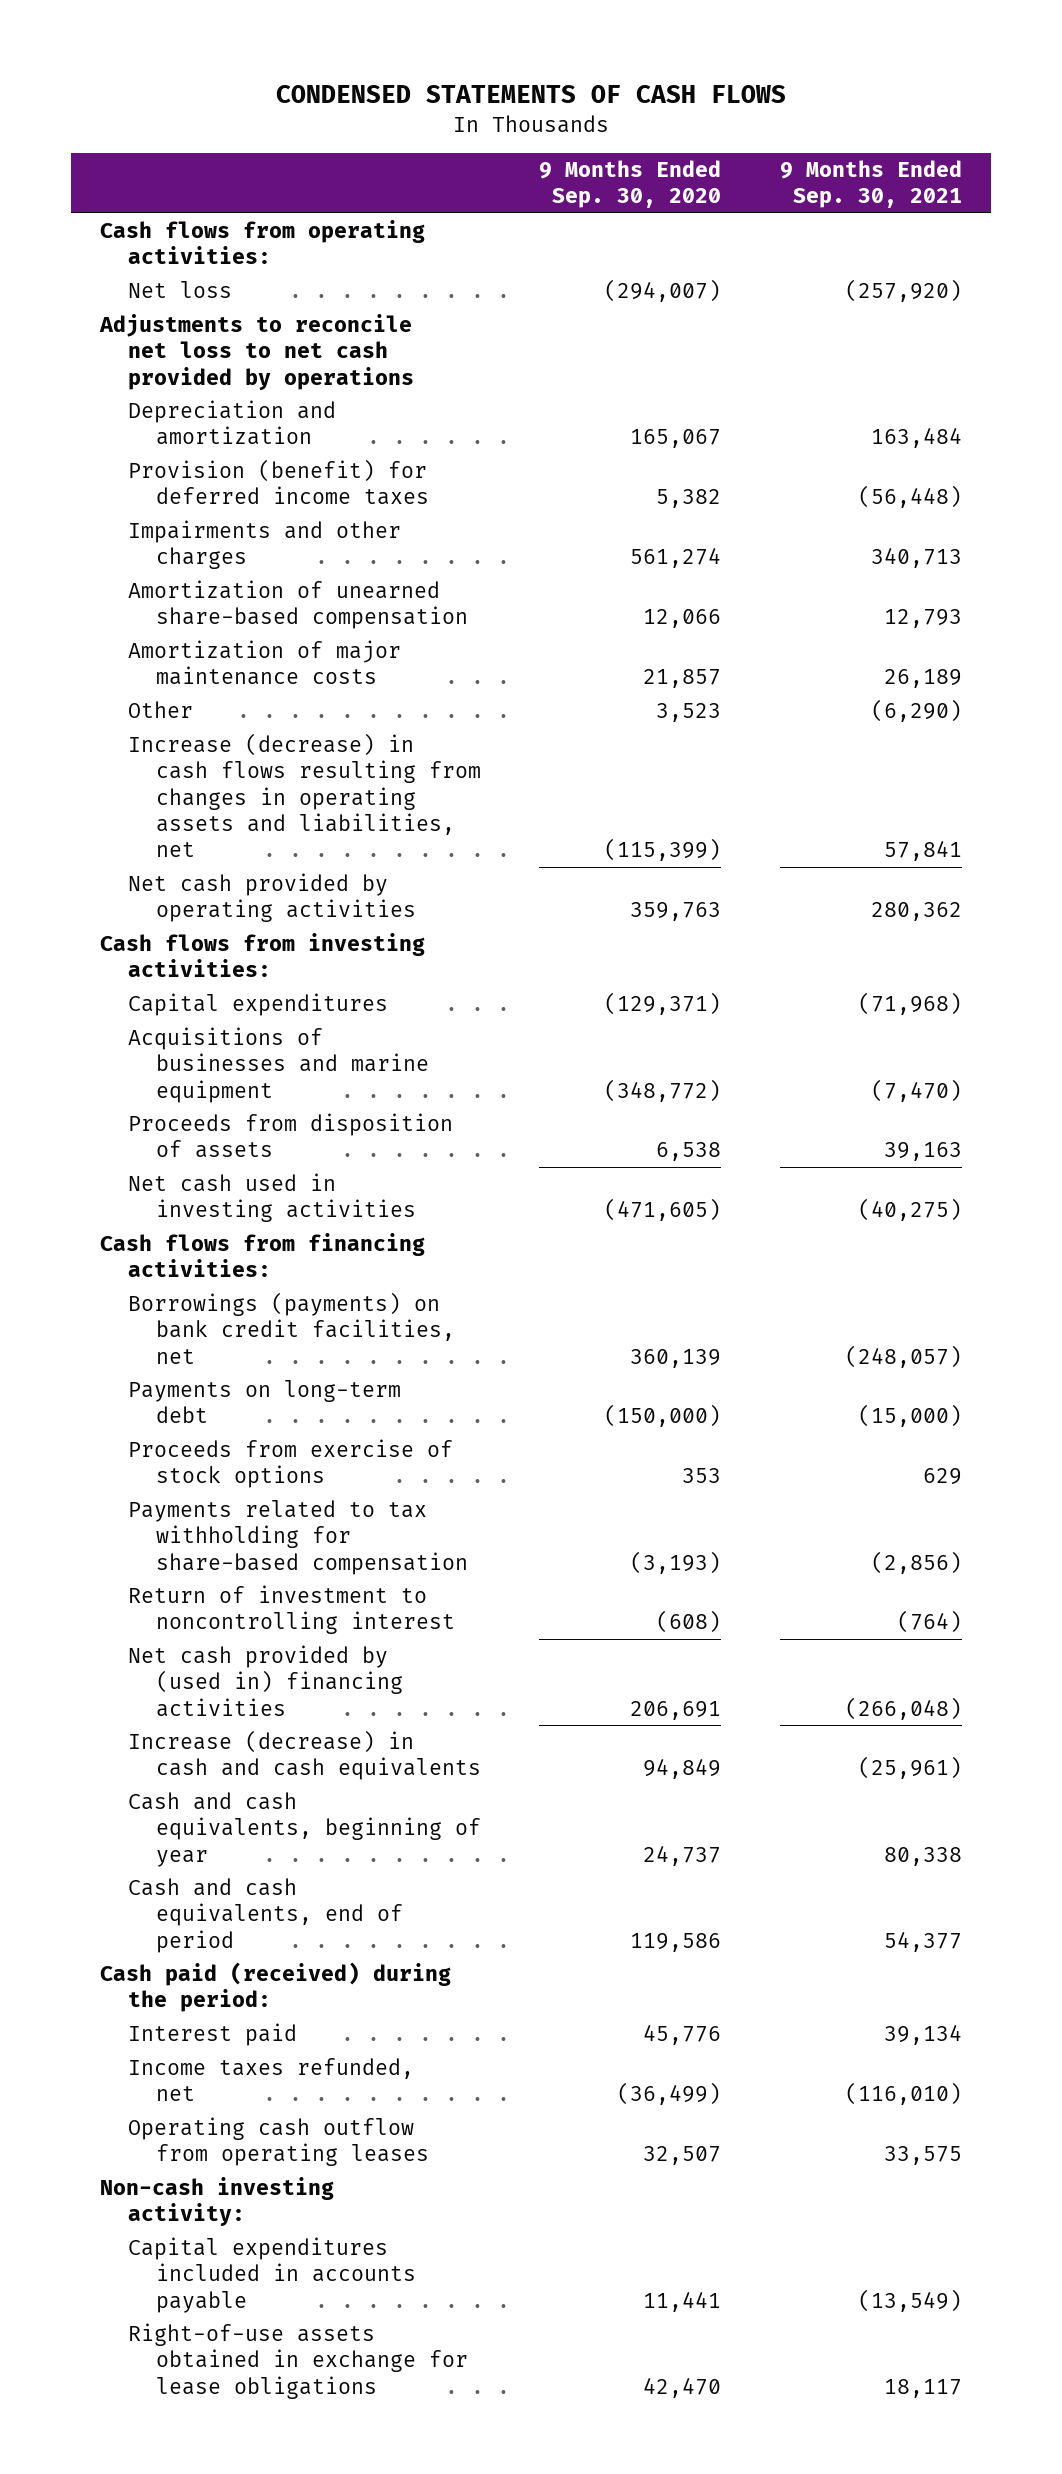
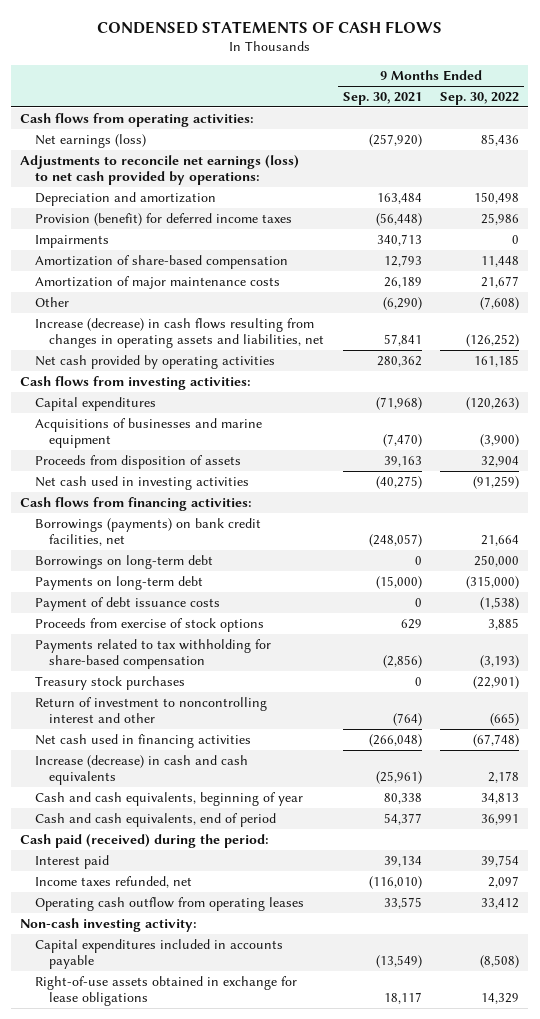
[539,160,722,209] 9 Months Ended Sep. 30, 2020 -> none
none -> [440,92,520,106] Sep. 30, 2022
[128,281,233,299] Net loss -> [34,133,146,148] Net earnings (loss)
[98,314,415,390] Adjustments to reconcile net loss to net cash provided by operations -> [20,154,300,186] Adjustments to reconcile net earnings (loss) to net cash provided by operations:
[128,520,402,570] Impairments and other charges -> [34,234,109,248] Impairments
[128,580,469,630] Amortization of unearned share-based compensation -> [34,254,288,269] Amortization of share-based compensation
none -> [34,554,213,569] Borrowings on long-term debt
none -> [34,596,220,611] Payment of debt issuance costs
none -> [34,675,185,690] Treasury stock purchases
[128,1585,456,1635] Return of investment to noncontrolling interest -> [34,696,267,724] Return of investment to noncontrolling interest and other
[128,1645,404,1717] Net cash provided by (used in) financing activities -> [34,733,251,748] Net cash used in financing activities

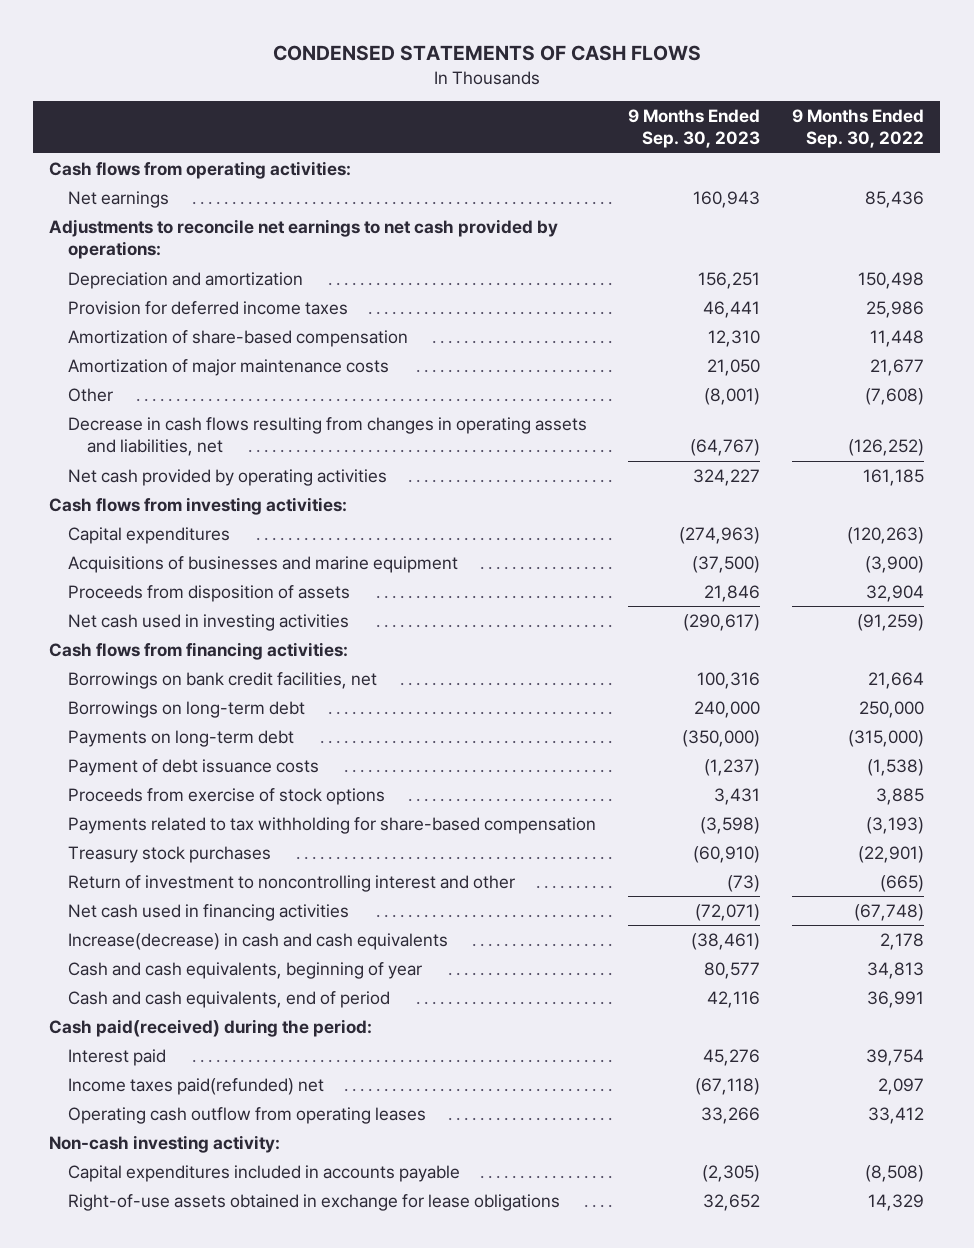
[342,92,422,106] Sep. 30, 2021 -> none
none -> [628,108,761,149] 9 Months Ended Sep. 30, 2023
[34,133,146,148] Net earnings (loss) -> [68,190,170,208] Net earnings
[20,154,300,186] Adjustments to reconcile net earnings (loss) to net cash provided by operations: -> [49,218,559,260] Adjustments to reconcile net earnings to net cash provided by operations:
[34,234,109,248] Impairments -> none
[34,212,292,226] Provision (benefit) for deferred income taxes -> [68,300,349,315] Provision for deferred income taxes
[34,317,325,349] Increase (decrease) in cash flows resulting from changes in operating assets and liabilities, net -> [68,416,588,457] Decrease in cash flows resulting from changes in operating assets and liabilities, net
[34,517,261,547] Borrowings (payments) on bank credit facilities, net -> [68,671,378,689] Borrowings on bank credit facilities, net
[34,754,248,786] Increase (decrease) in cash and cash equivalents -> [68,932,449,950] Increase(decrease) in cash and cash equivalents
[20,833,270,848] Cash paid (received) during the period: -> [49,1018,373,1037] Cash paid(received) during the period:
[34,875,192,888] Income taxes refunded, net -> [68,1077,325,1095] Income taxes paid(refunded) net

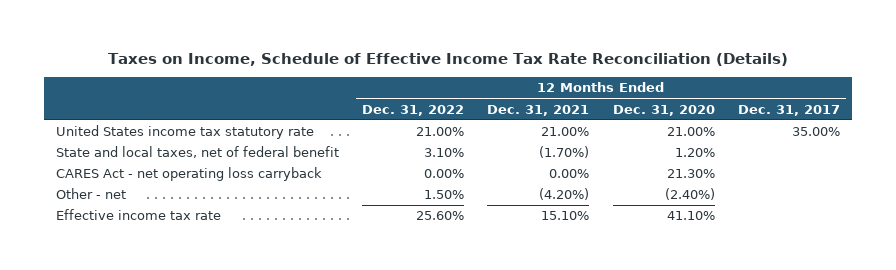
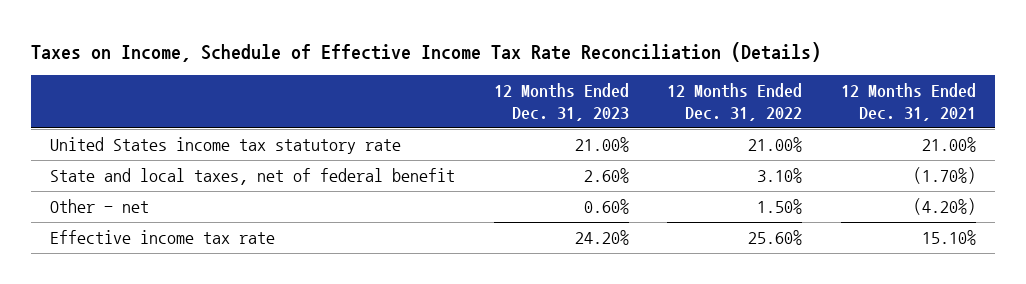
[612,104,715,116] Dec. 31, 2020 -> none
[737,104,840,116] Dec. 31, 2017 -> none
none -> [493,83,629,121] 12 Months Ended Dec. 31, 2023
[55,167,322,182] CARES Act - net operating loss carryback -> none

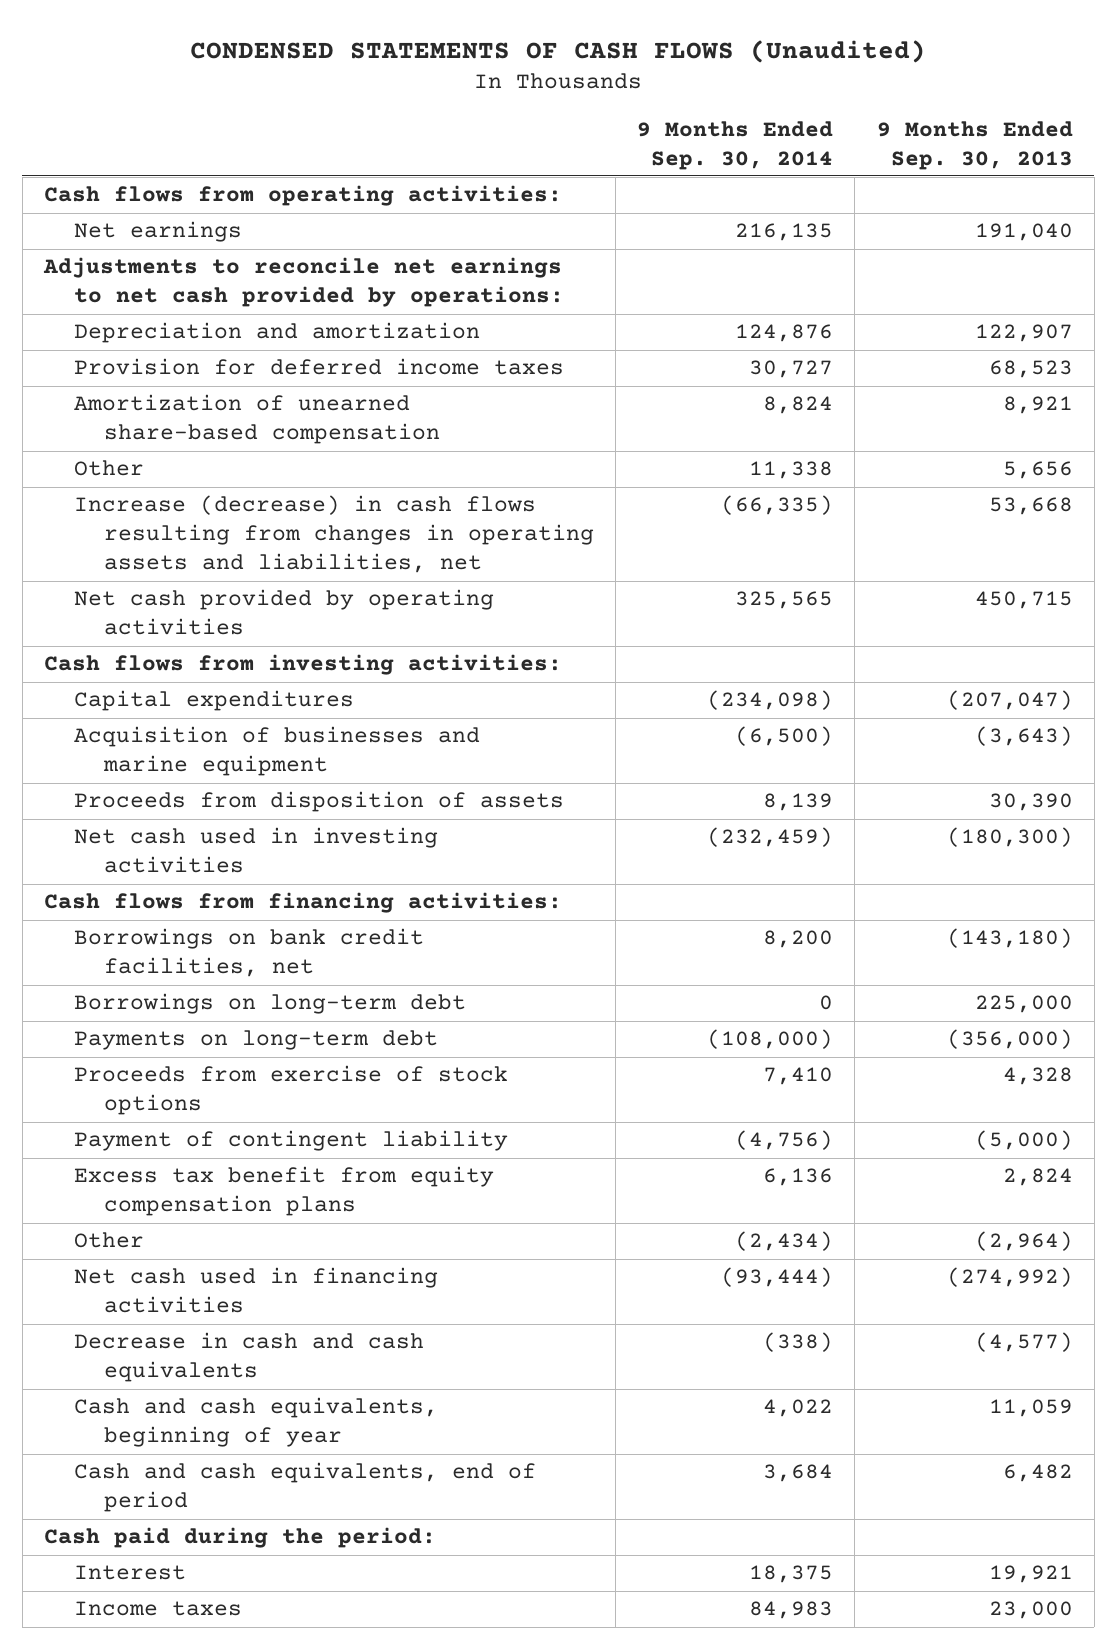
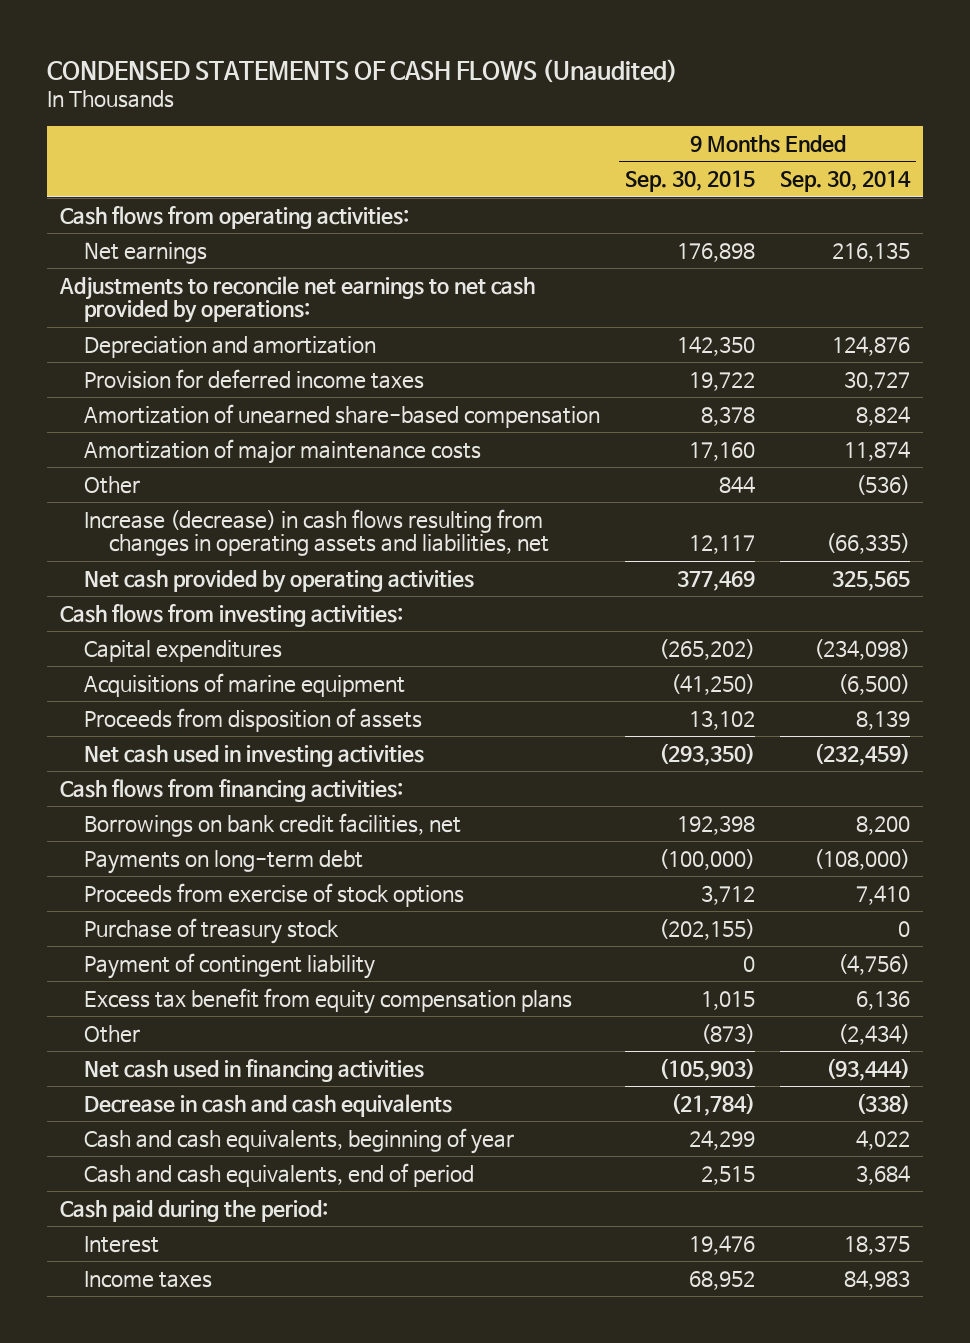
[876,120,1073,170] 9 Months Ended Sep. 30, 2013 -> none
none -> [625,170,756,193] Sep. 30, 2015
none -> [84,438,482,464] Amortization of major maintenance costs
[749,461,834,480] 11,338 -> [856,474,911,495] (536)
[73,726,480,777] Acquisition of businesses and marine equipment -> [84,672,406,697] Acquisitions of marine equipment
[73,993,466,1015] Borrowings on long-term debt -> none
none -> [84,917,340,944] Purchase of treasury stock

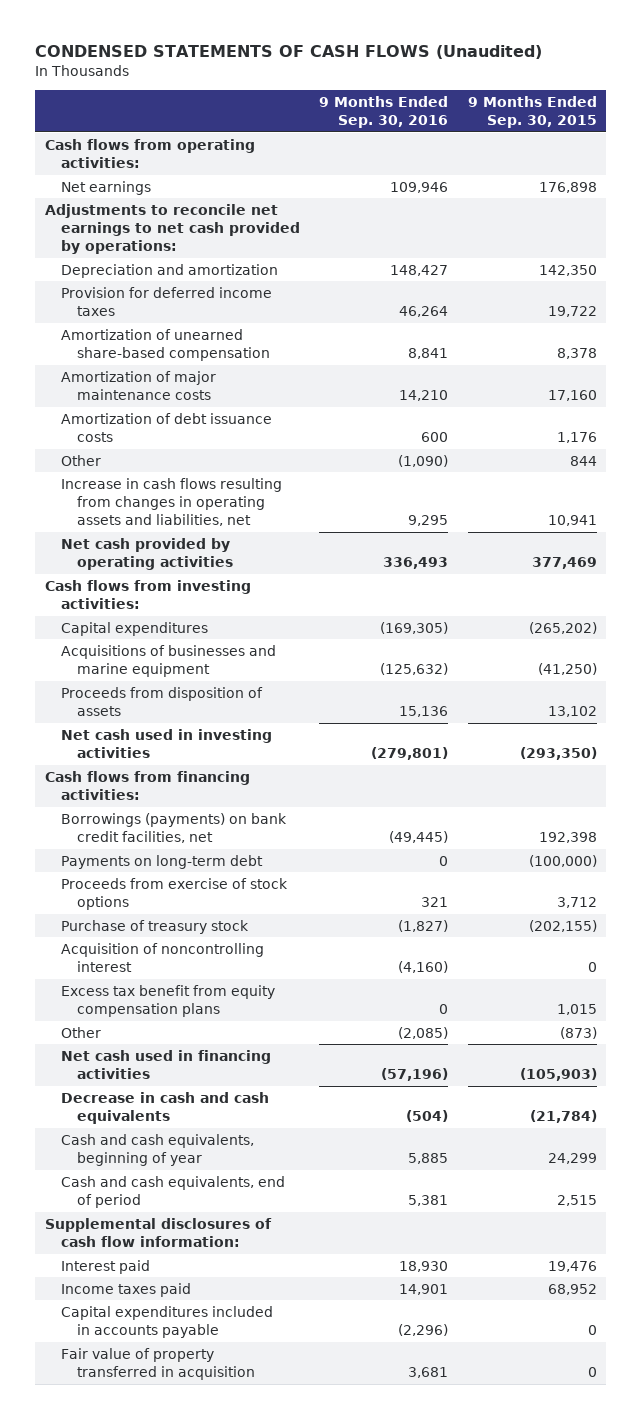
[780,170,912,193] Sep. 30, 2014 -> none
none -> [319,96,449,129] 9 Months Ended Sep. 30, 2016
none -> [60,412,272,443] Amortization of debt issuance costs
[84,508,550,557] Increase (decrease) in cash flows resulting from changes in operating assets and liabilities, net -> [60,477,282,527] Increase in cash flows resulting from changes in operating assets and liabilities, net
[689,535,756,555] 12,117 -> [547,515,597,527] 10,941
[84,672,406,697] Acquisitions of marine equipment -> [60,644,276,678] Acquisitions of businesses and marine equipment
[84,812,462,837] Borrowings on bank credit facilities, net -> [60,812,287,844] Borrowings (payments) on bank credit facilities, net
[84,952,376,979] Payment of contingent liability -> none
none -> [60,942,264,973] Acquisition of noncontrolling interest
[59,1199,328,1222] Cash paid during the period: -> none
none -> [44,1217,272,1248] Supplemental disclosures of cash flow information:
[84,1235,160,1253] Interest -> [60,1259,150,1274] Interest paid
[84,1270,213,1288] Income taxes -> [60,1282,191,1297] Income taxes paid
none -> [60,1305,273,1339] Capital expenditures included in accounts payable
none -> [60,1347,255,1381] Fair value of property transferred in acquisition

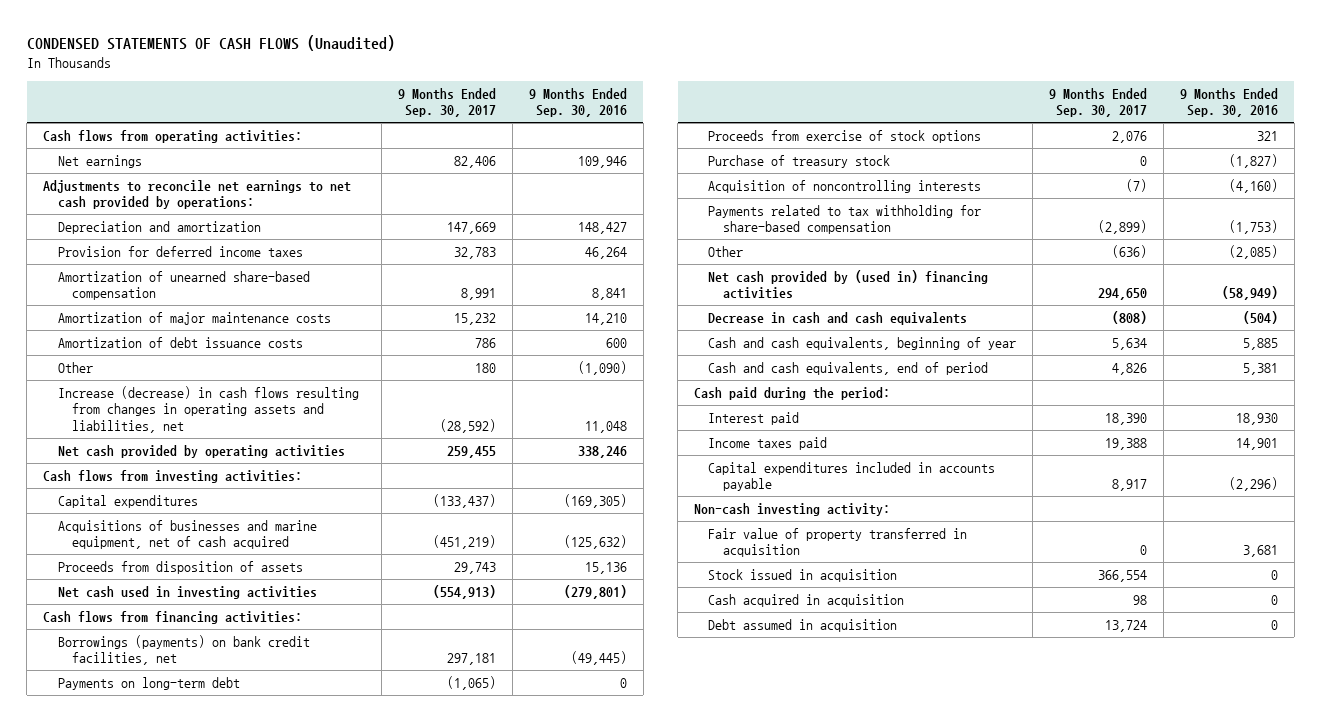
[467,96,597,129] 9 Months Ended Sep. 30, 2015 -> none
none -> [398,87,497,118] 9 Months Ended Sep. 30, 2017
[60,477,282,527] Increase in cash flows resulting from changes in operating assets and liabilities, net -> [57,385,359,433] Increase (decrease) in cash flows resulting from changes in operating assets and liabilities, net
[408,515,449,527] 9,295 -> [584,420,627,433] 11,048
[383,557,449,570] 336,493 -> [577,445,627,458] 338,246
[60,644,276,678] Acquisitions of businesses and marine equipment -> [57,519,317,550] Acquisitions of businesses and marine equipment, net of cash acquired
[60,984,275,1018] Excess tax benefit from equity compensation plans -> none
[60,942,264,973] Acquisition of noncontrolling interest -> [708,179,982,193] Acquisition of noncontrolling interests
none -> [708,204,982,235] Payments related to tax withholding for share-based compensation
[60,1049,271,1080] Net cash used in financing activities -> [708,269,989,300] Net cash provided by (used in) financing activities
[381,1068,449,1082] (57,196) -> [1221,286,1278,301] (58,949)
[44,1217,272,1248] Supplemental disclosures of cash flow information: -> none
none -> [694,386,891,400] Cash paid during the period:
none -> [694,502,891,516] Non-cash investing activity:
none -> [708,568,898,582] Stock issued in acquisition
none -> [708,593,905,607] Cash acquired in acquisition
none -> [708,618,898,632] Debt assumed in acquisition

